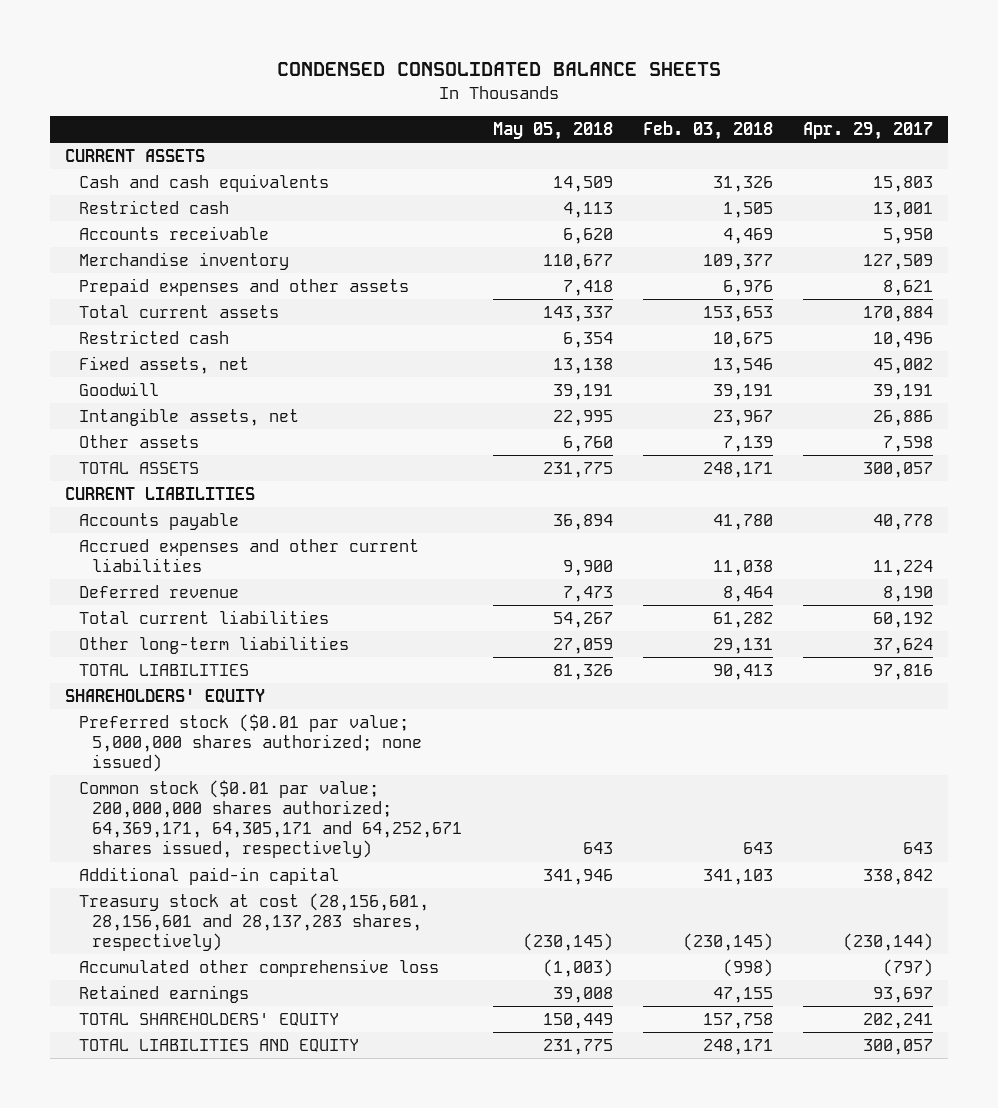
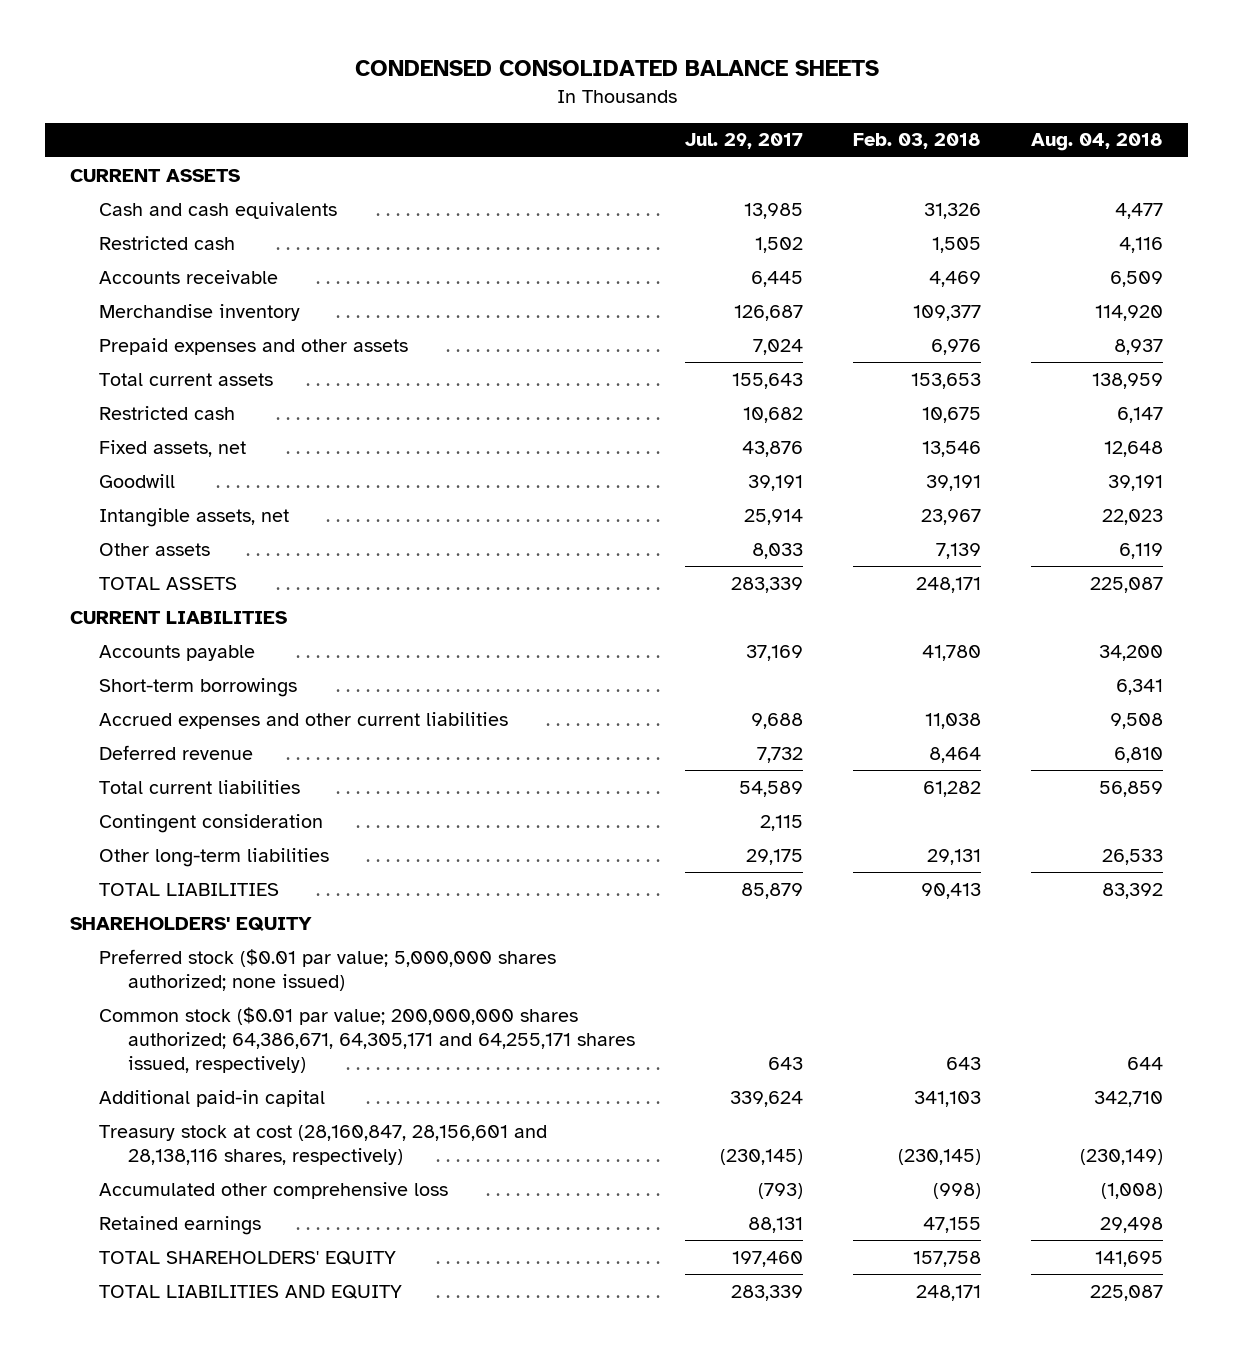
[492,122,613,141] May 05, 2018 -> none
[803,122,934,141] Apr. 29, 2017 -> none
none -> [685,133,804,150] Jul. 29, 2017
none -> [1031,133,1164,152] Aug. 04, 2018
none -> [99,677,298,697] Short-term borrowings
none -> [99,813,324,833] Contingent consideration
[78,780,463,859] Common stock ($0.01 par value; 200,000,000 shares authorized; 64,369,171, 64,305,171 and 64,252,671 shares issued, respectively) -> [99,1006,636,1073] Common stock ($0.01 par value; 200,000,000 shares authorized; 64,386,671, 64,305,171 and 64,255,171 shares issued, respectively)
[78,893,429,952] Treasury stock at cost (28,156,601, 28,156,601 and 28,137,283 shares, respectively) -> [99,1124,548,1165] Treasury stock at cost (28,160,847, 28,156,601 and 28,138,116 shares, respectively)

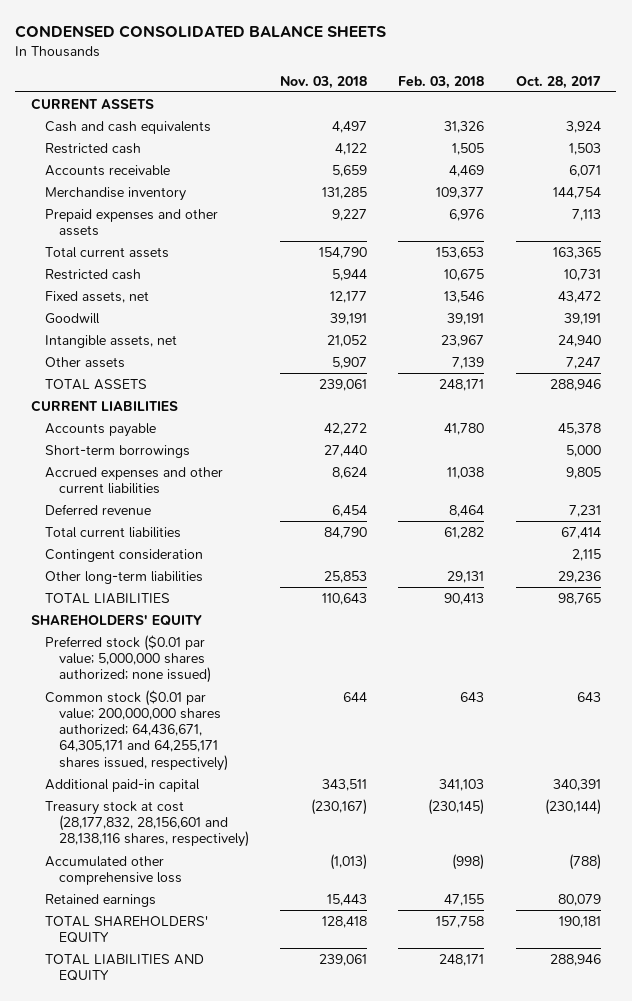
[685,133,804,150] Jul. 29, 2017 -> none
[1031,133,1164,152] Aug. 04, 2018 -> none
none -> [279,75,367,89] Nov. 03, 2018
none -> [515,75,601,89] Oct. 28, 2017
[99,1006,636,1073] Common stock ($0.01 par value; 200,000,000 shares authorized; 64,386,671, 64,305,171 and 64,255,171 shares issued, respectively) -> [44,689,228,771] Common stock ($0.01 par value; 200,000,000 shares authorized; 64,436,671, 64,305,171 and 64,255,171 shares issued, respectively)
[99,1124,548,1165] Treasury stock at cost (28,160,847, 28,156,601 and 28,138,116 shares, respectively) -> [44,800,249,848] Treasury stock at cost (28,177,832, 28,156,601 and 28,138,116 shares, respectively)

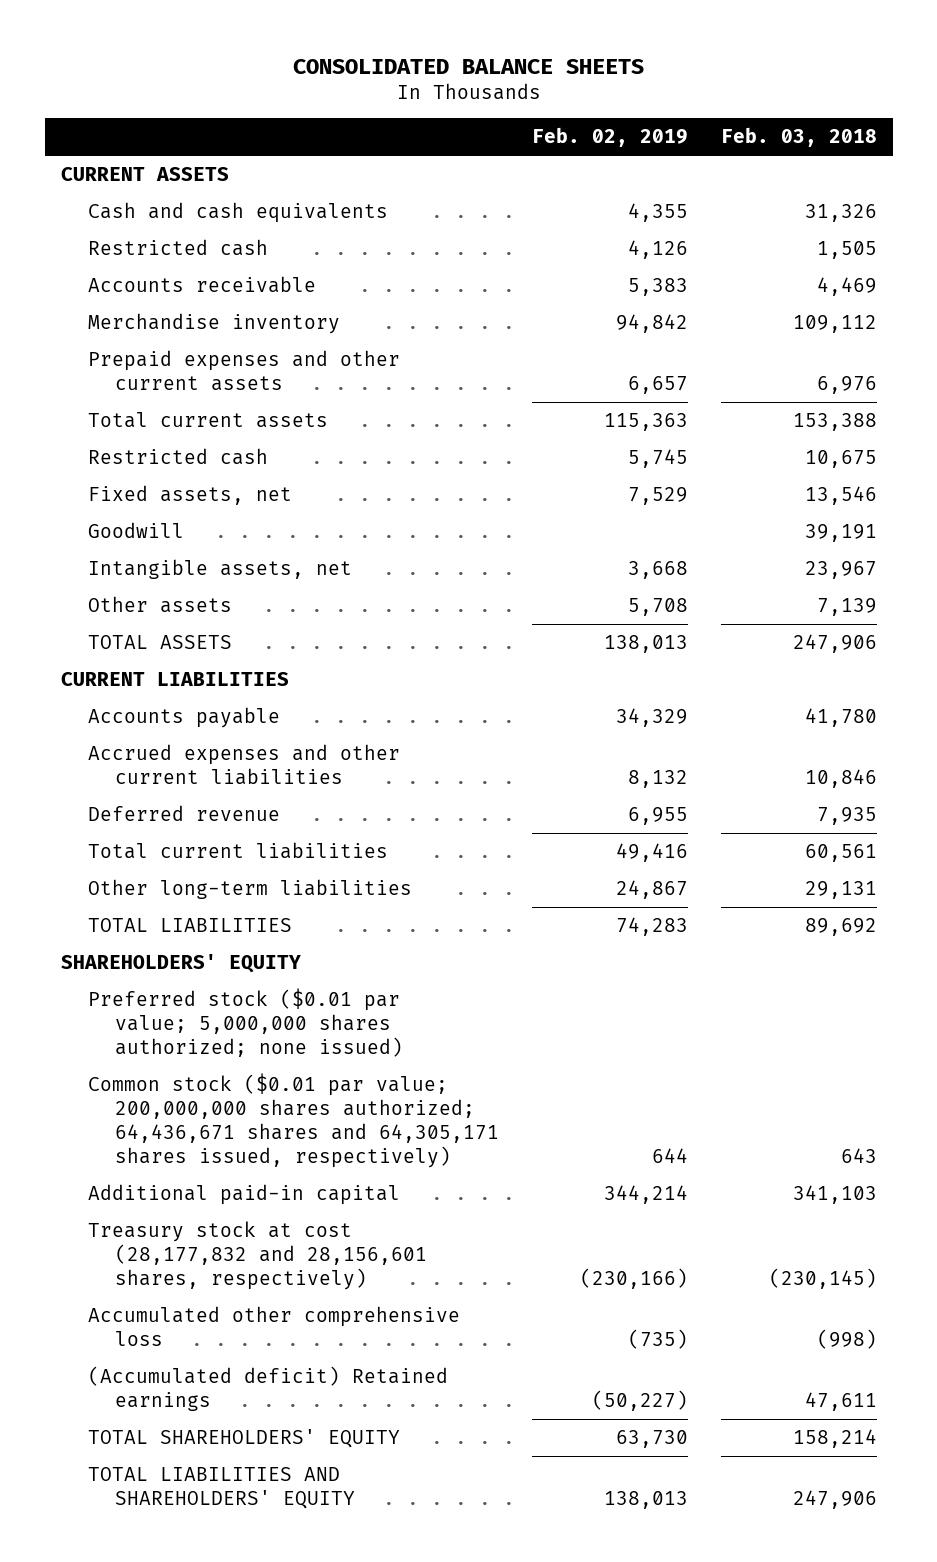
[15,24,387,38] CONDENSED CONSOLIDATED BALANCE SHEETS -> [292,58,644,74] CONSOLIDATED BALANCE SHEETS
[279,75,367,89] Nov. 03, 2018 -> none
[515,75,601,89] Oct. 28, 2017 -> none
none -> [531,127,688,148] Feb. 02, 2019
[436,186,485,199] 109,377 -> [792,315,877,334] 109,112
[44,208,218,237] Prepaid expenses and other assets -> [88,350,401,392] Prepaid expenses and other current assets
[436,246,485,259] 153,653 -> [792,413,877,432] 153,388
[439,378,485,391] 248,171 -> [792,634,877,654] 247,906
[44,444,190,458] Short-term borrowings -> none
[44,548,203,562] Contingent consideration -> none
[447,466,485,479] 11,038 -> [804,769,877,789] 10,846
[449,504,485,517] 8,464 -> [816,807,877,826] 7,935
[444,526,485,539] 61,282 -> [804,844,877,863] 60,561
[444,592,485,605] 90,413 -> [804,918,877,937] 89,692
[44,689,228,771] Common stock ($0.01 par value; 200,000,000 shares authorized; 64,436,671, 64,305,171 and 64,255,171 shares issued, respectively) -> [88,1073,500,1168] Common stock ($0.01 par value; 200,000,000 shares authorized; 64,436,671 shares and 64,305,171 shares issued, respectively)
[44,800,249,848] Treasury stock at cost (28,177,832, 28,156,601 and 28,138,116 shares, respectively) -> [88,1221,428,1290] Treasury stock at cost (28,177,832 and 28,156,601 shares, respectively)
[44,893,156,907] Retained earnings -> [88,1366,449,1412] (Accumulated deficit) Retained earnings
[444,893,485,906] 47,155 -> [804,1392,877,1412] 47,611
[436,915,485,928] 157,758 -> [792,1429,877,1449] 158,214
[44,953,204,982] TOTAL LIABILITIES AND EQUITY -> [88,1467,356,1510] TOTAL LIABILITIES AND SHAREHOLDERS' EQUITY
[439,953,485,966] 248,171 -> [792,1490,877,1510] 247,906

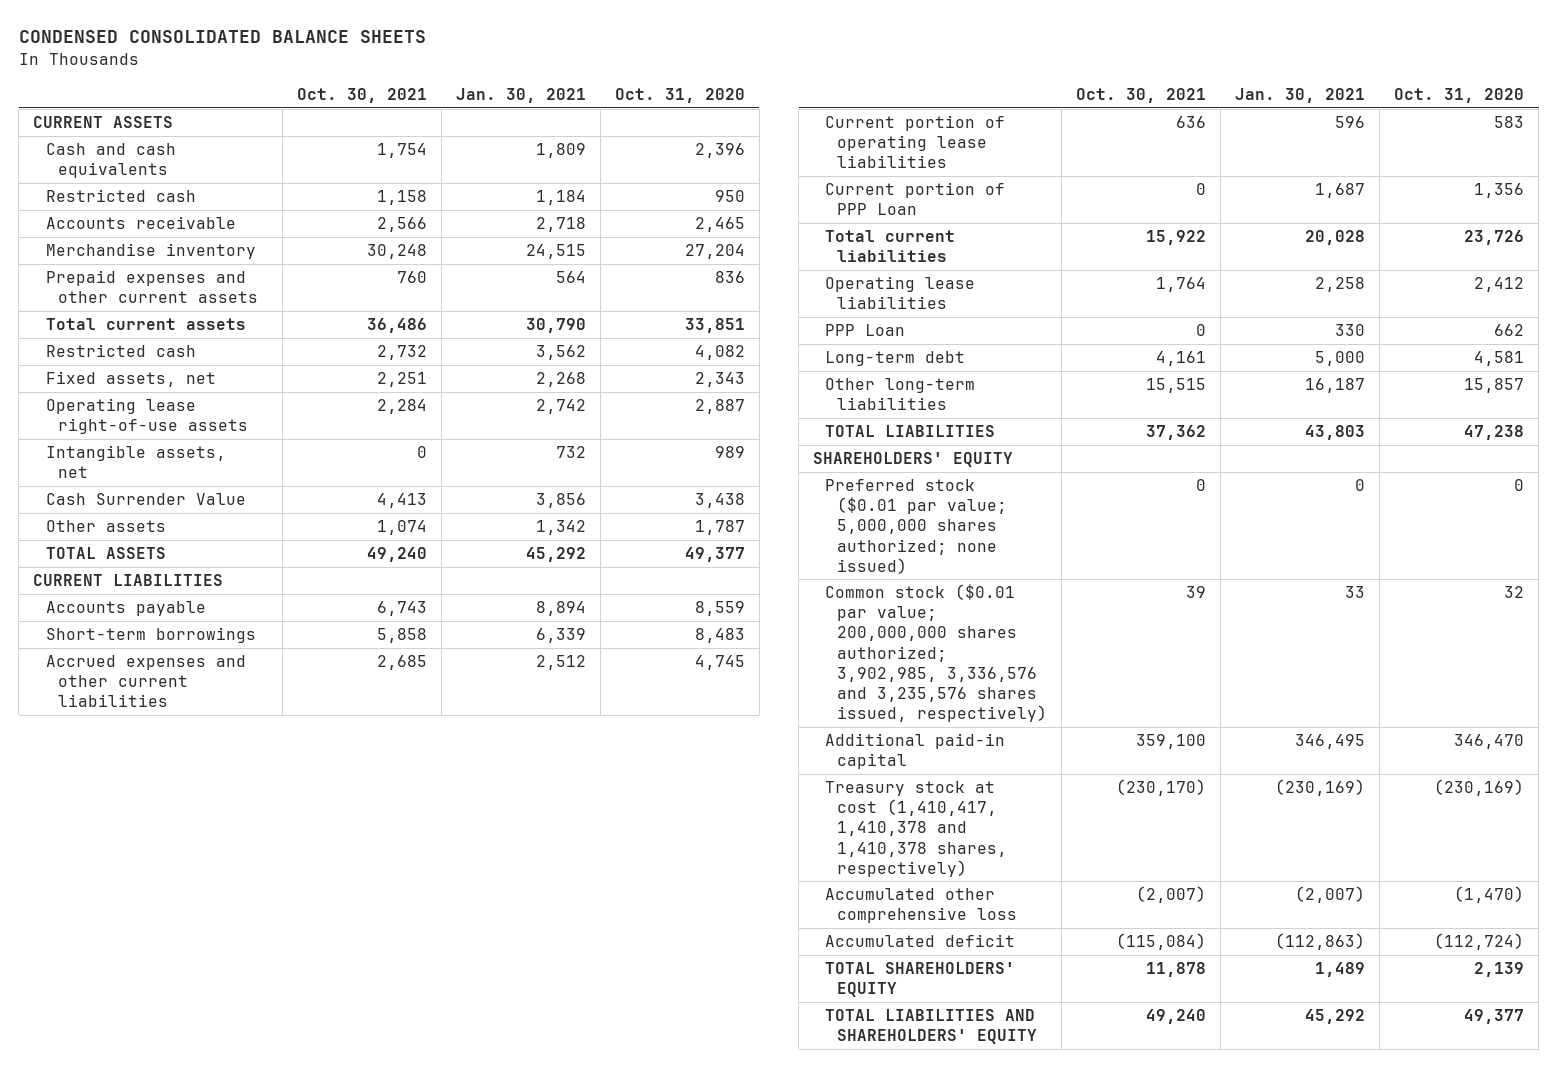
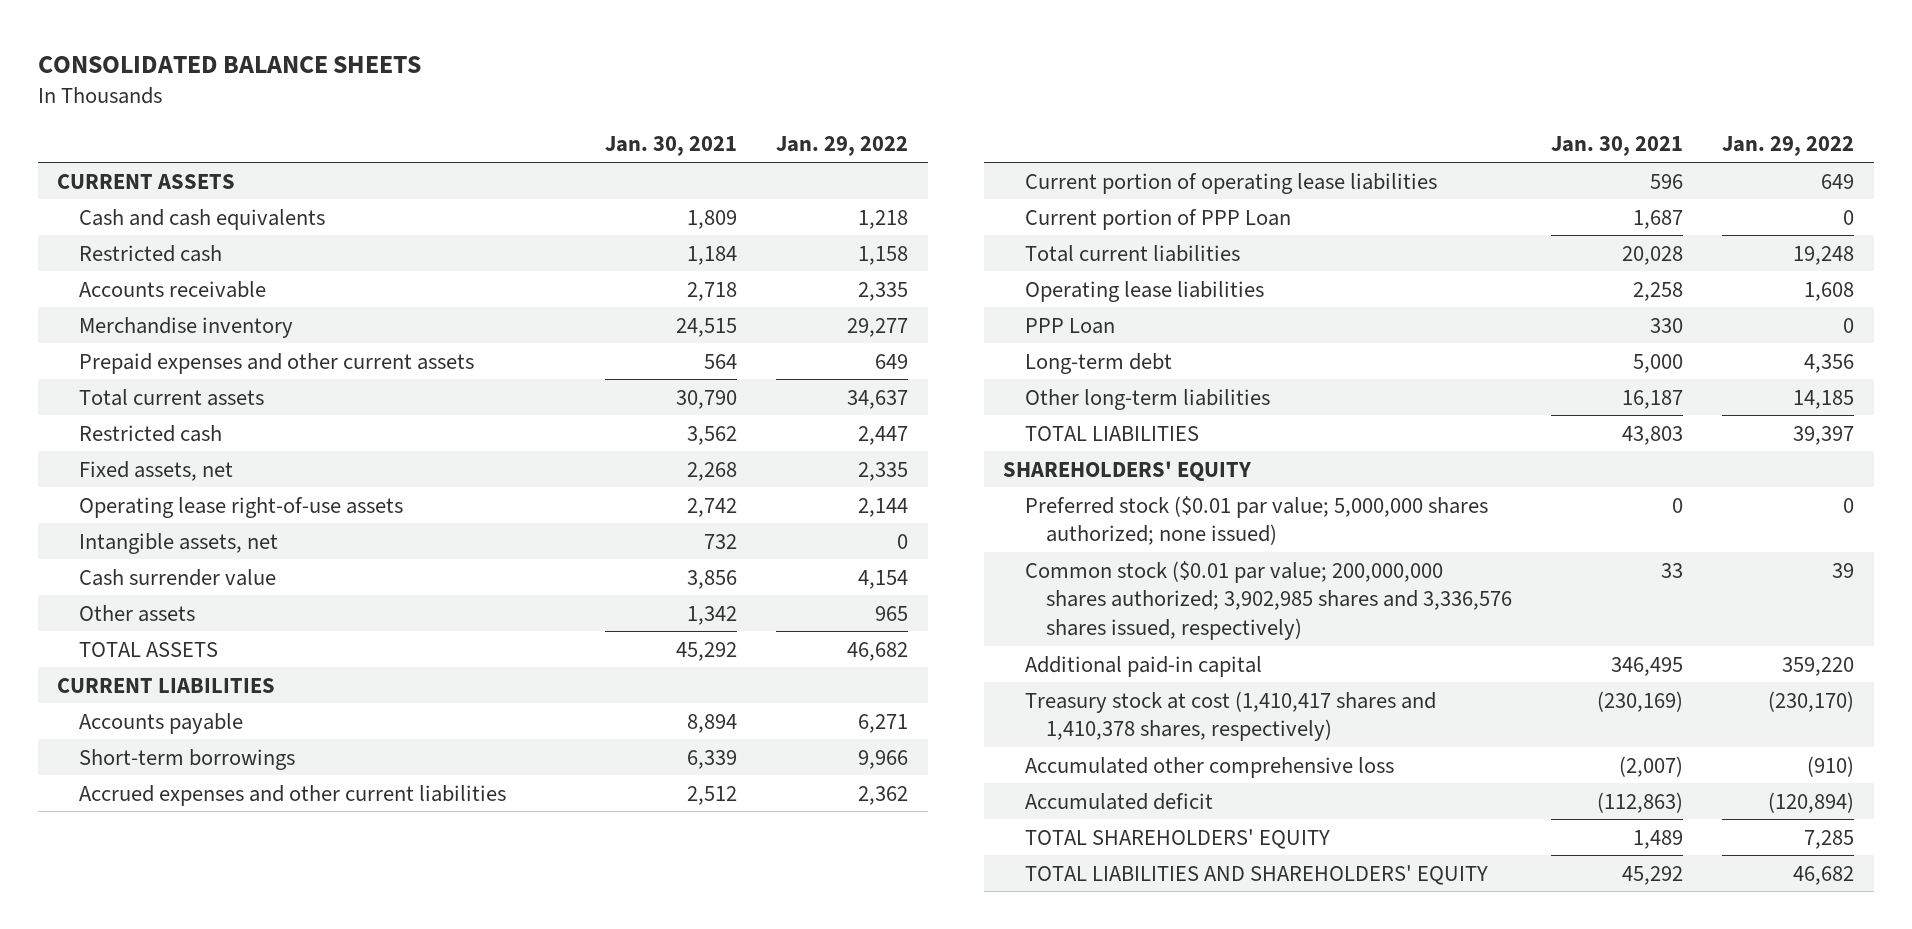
[18,30,426,44] CONDENSED CONSOLIDATED BALANCE SHEETS -> [37,55,421,73] CONSOLIDATED BALANCE SHEETS
[296,87,427,103] Oct. 30, 2021 -> none
[614,87,745,103] Oct. 31, 2020 -> none
none -> [776,136,909,157] Jan. 29, 2022
[45,493,246,506] Cash Surrender Value -> [78,568,276,586] Cash surrender value
[825,584,1048,722] Common stock ($0.01 par value; 200,000,000 shares authorized; 3,902,985, 3,336,576 and 3,235,576 shares issued, respectively) -> [1024,560,1513,640] Common stock ($0.01 par value; 200,000,000 shares authorized; 3,902,985 shares and 3,336,576 shares issued, respectively)
[825,781,1008,877] Treasury stock at cost (1,410,417, 1,410,378 and 1,410,378 shares, respectively) -> [1024,690,1436,742] Treasury stock at cost (1,410,417 shares and 1,410,378 shares, respectively)

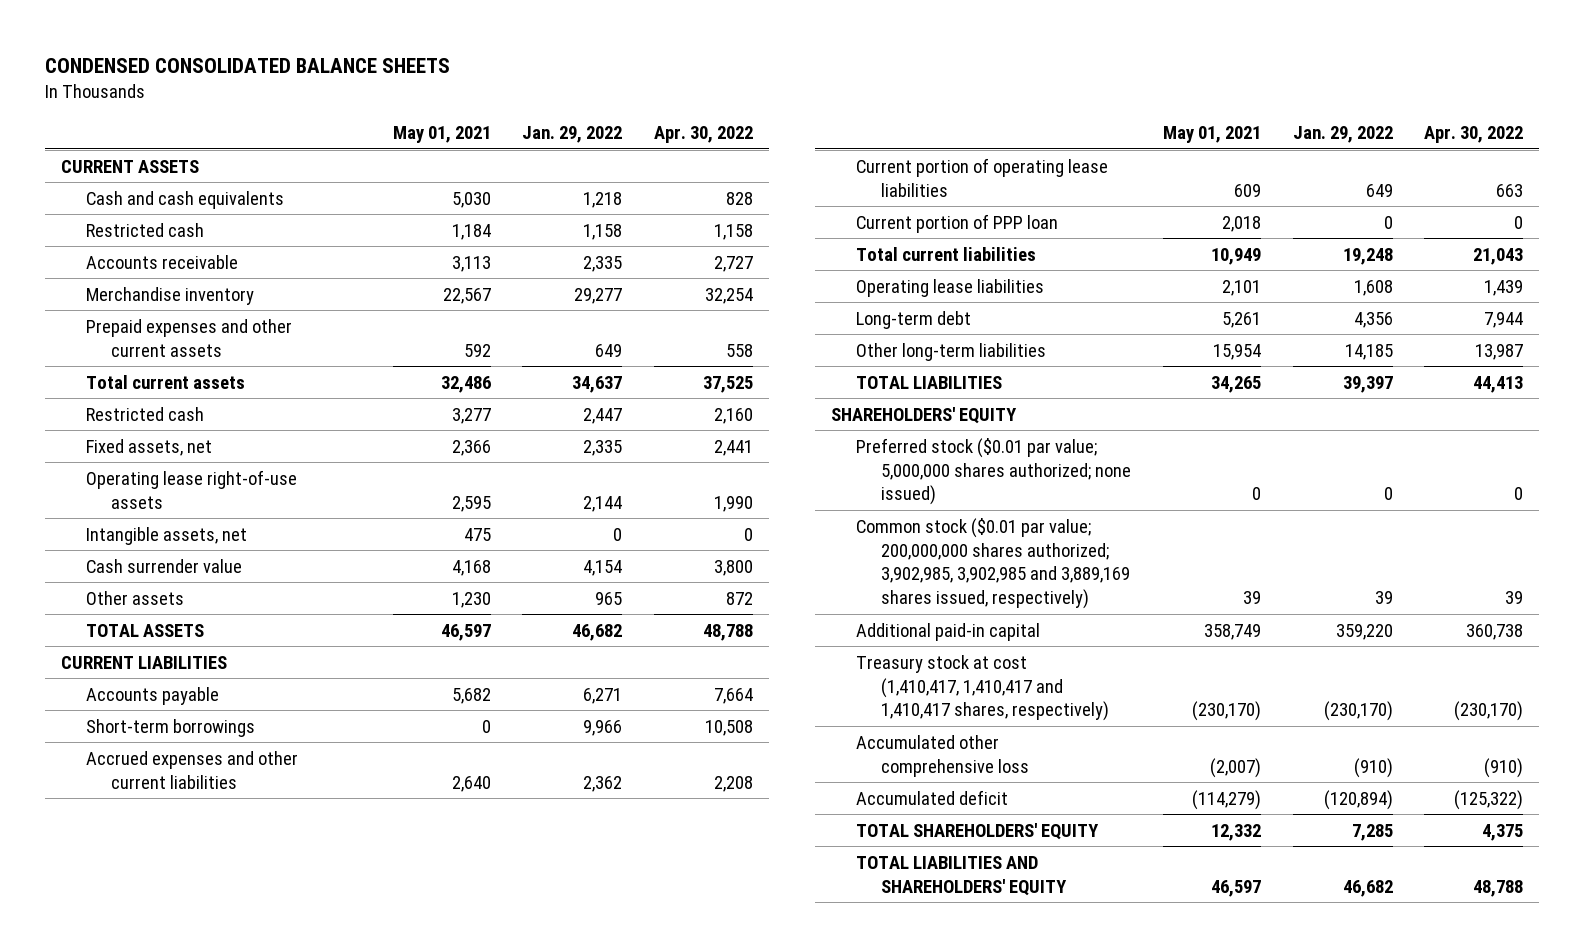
[37,55,421,73] CONSOLIDATED BALANCE SHEETS -> [44,58,450,74] CONDENSED CONSOLIDATED BALANCE SHEETS
[605,136,738,157] Jan. 30, 2021 -> none
none -> [392,126,491,144] May 01, 2021
none -> [654,126,754,144] Apr. 30, 2022
[1024,208,1291,230] Current portion of PPP Loan -> [855,213,1058,233] Current portion of PPP loan
[1024,317,1115,334] PPP Loan -> none
[1024,560,1513,640] Common stock ($0.01 par value; 200,000,000 shares authorized; 3,902,985 shares and 3,336,576 shares issued, respectively) -> [855,517,1131,610] Common stock ($0.01 par value; 200,000,000 shares authorized; 3,902,985, 3,902,985 and 3,889,169 shares issued, respectively)
[1024,690,1436,742] Treasury stock at cost (1,410,417 shares and 1,410,378 shares, respectively) -> [855,654,1110,722] Treasury stock at cost (1,410,417, 1,410,417 and 1,410,417 shares, respectively)

